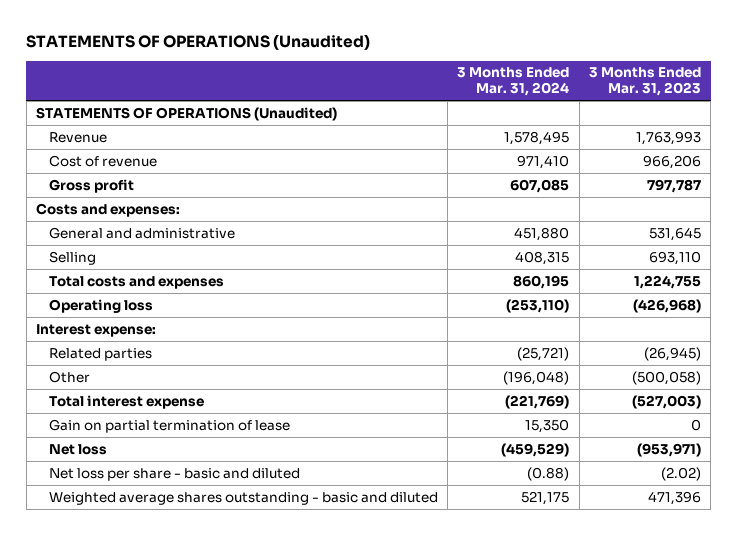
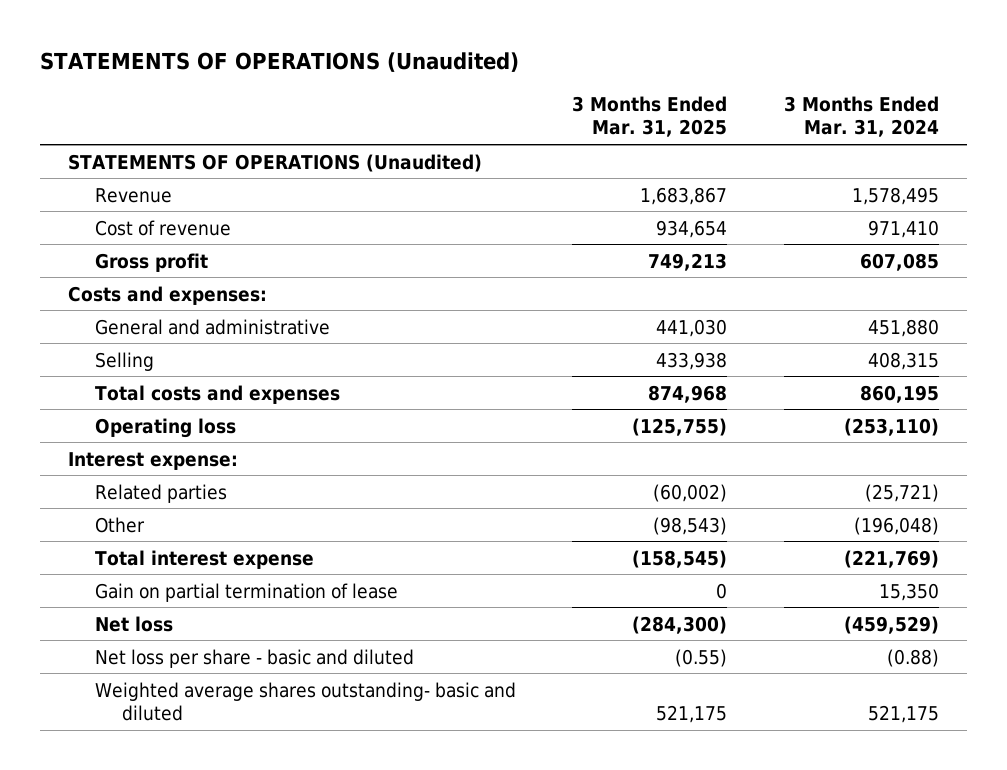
[589,67,702,97] 3 Months Ended Mar. 31, 2023 -> none
none -> [572,96,728,138] 3 Months Ended Mar. 31, 2025
[48,491,438,505] Weighted average shares outstanding - basic and diluted -> [95,681,517,721] Weighted average shares outstanding- basic and diluted

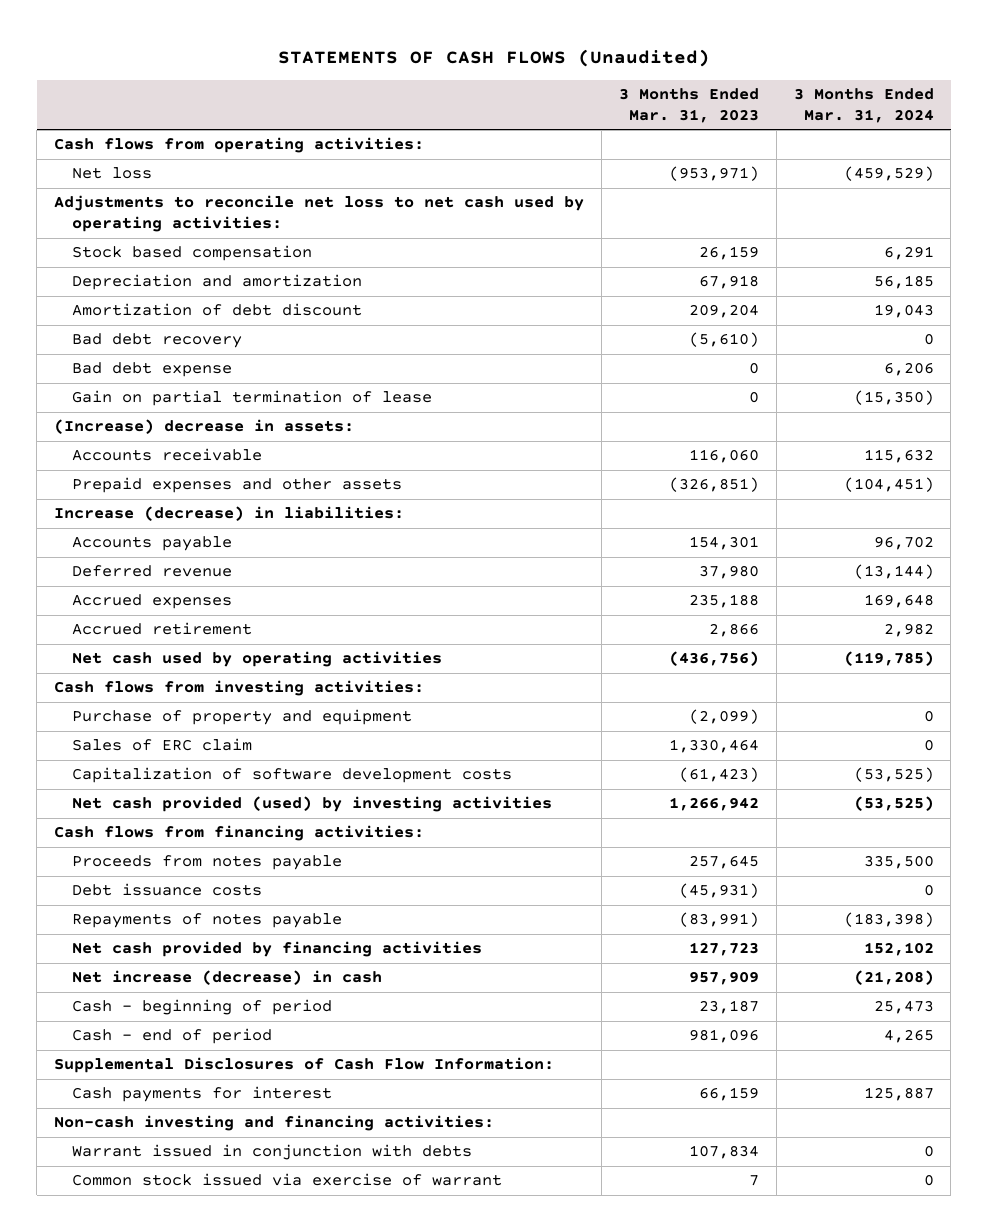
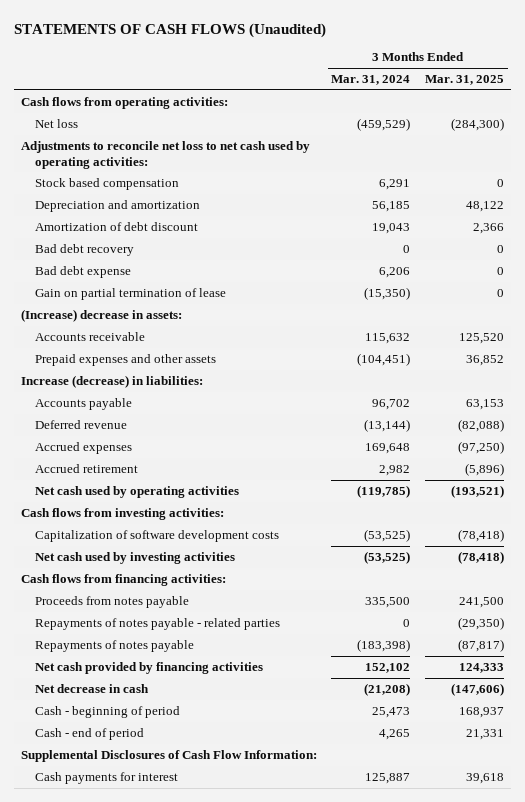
[618,88,759,123] 3 Months Ended Mar. 31, 2023 -> none
none -> [425,75,505,86] Mar. 31, 2025
[72,709,413,726] Purchase of property and equipment -> none
[72,738,253,752] Sales of ERC claim -> none
[72,796,553,813] Net cash provided (used) by investing activities -> [34,552,235,565] Net cash used by investing activities
[72,883,263,897] Debt issuance costs -> none
none -> [34,618,280,631] Repayments of notes payable - related parties
[72,970,383,986] Net increase (decrease) in cash -> [34,684,149,694] Net decrease in cash
[54,1115,495,1132] Non-cash investing and financing activities: -> none
[72,1144,473,1161] Warrant issued in conjunction with debts -> none
[72,1173,503,1187] Common stock issued via exercise of warrant -> none

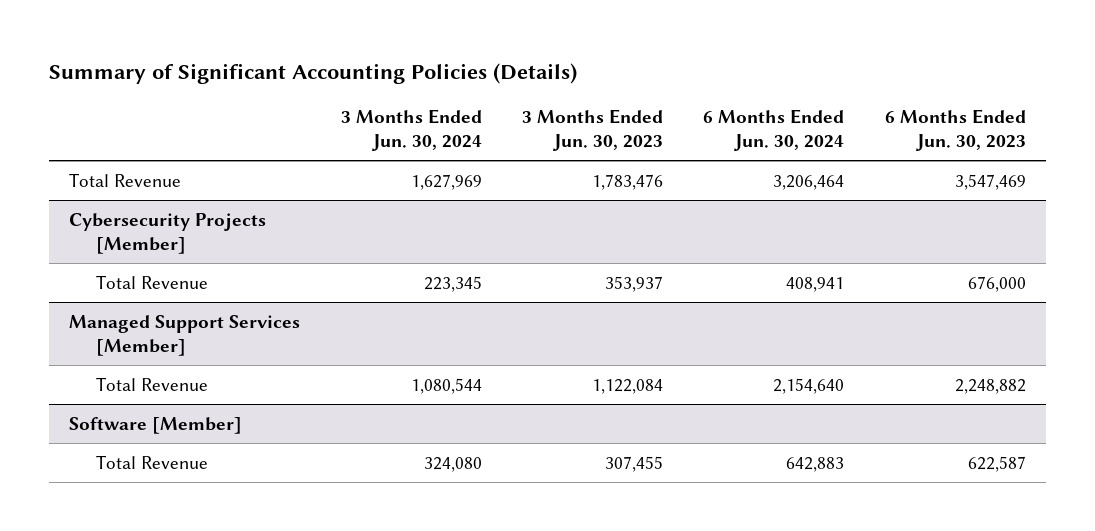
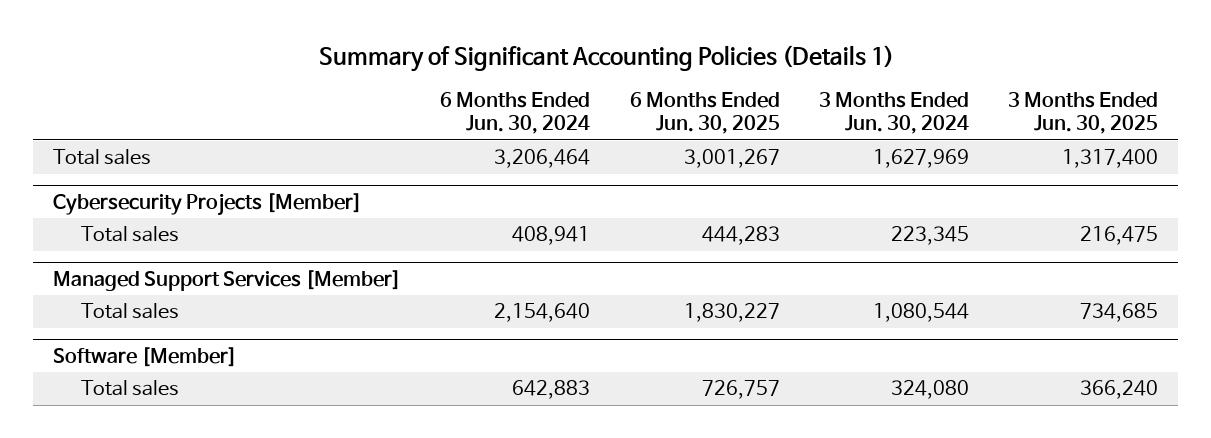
[49,62,578,84] Summary of Significant Accounting Policies (Details) -> [318,44,894,72] Summary of Significant Accounting Policies (Details 1)
[521,109,663,152] 3 Months Ended Jun. 30, 2023 -> none
[884,109,1026,152] 6 Months Ended Jun. 30, 2023 -> none
none -> [629,91,780,135] 6 Months Ended Jun. 30, 2025
none -> [1008,91,1159,135] 3 Months Ended Jun. 30, 2025
[69,172,182,187] Total Revenue -> [53,149,152,166] Total sales
[95,274,208,289] Total Revenue -> [80,226,179,243] Total sales
[95,376,208,391] Total Revenue -> [80,303,179,320] Total sales
[95,454,208,469] Total Revenue -> [80,380,179,397] Total sales

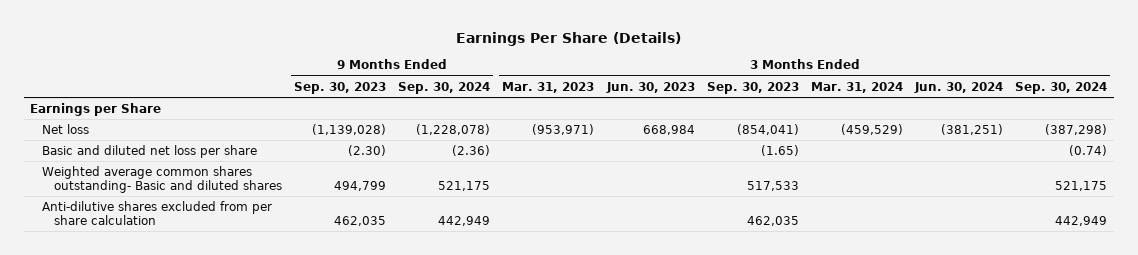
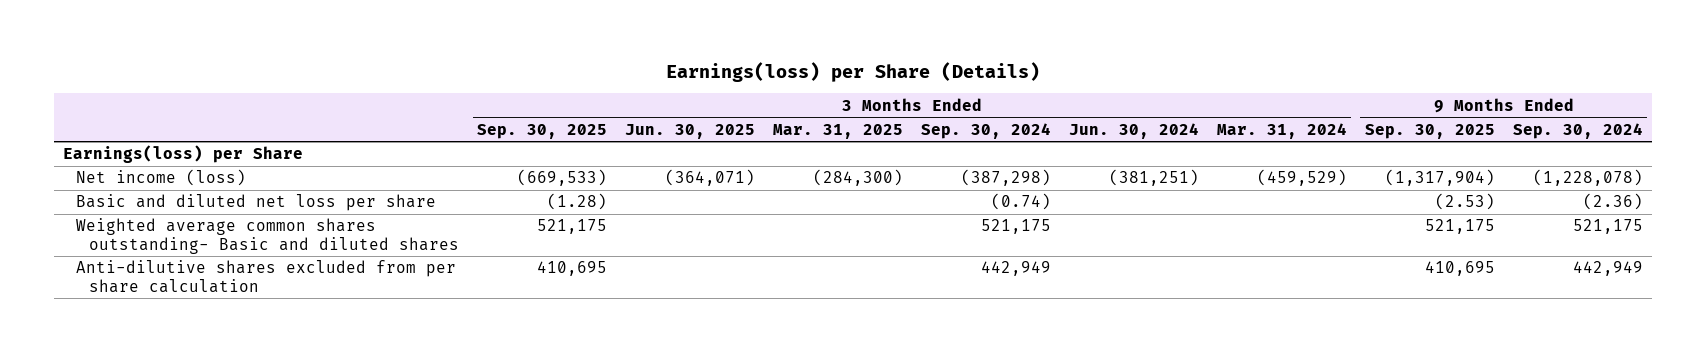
[455,31,681,46] Earnings Per Share (Details) -> [665,61,1040,82] Earnings(loss) per Share (Details)
[294,81,387,94] Sep. 30, 2023 -> none
[502,81,595,93] Mar. 31, 2023 -> none
[605,81,695,93] Jun. 30, 2023 -> none
[706,81,799,94] Sep. 30, 2023 -> none
none -> [477,123,608,139] Sep. 30, 2025
none -> [625,123,756,139] Jun. 30, 2025
none -> [773,123,904,139] Mar. 31, 2025
none -> [1364,123,1495,139] Sep. 30, 2025
[30,103,162,117] Earnings per Share -> [62,145,303,164] Earnings(loss) per Share
[42,124,90,135] Net loss -> [76,169,247,187] Net income (loss)

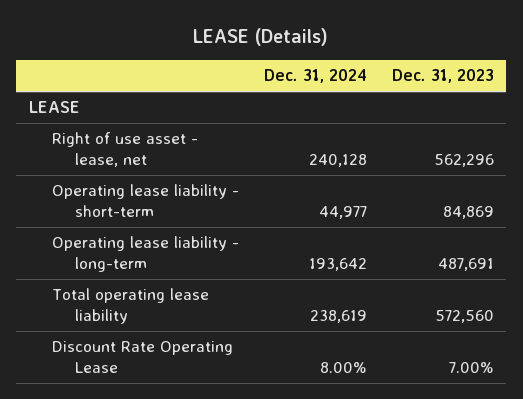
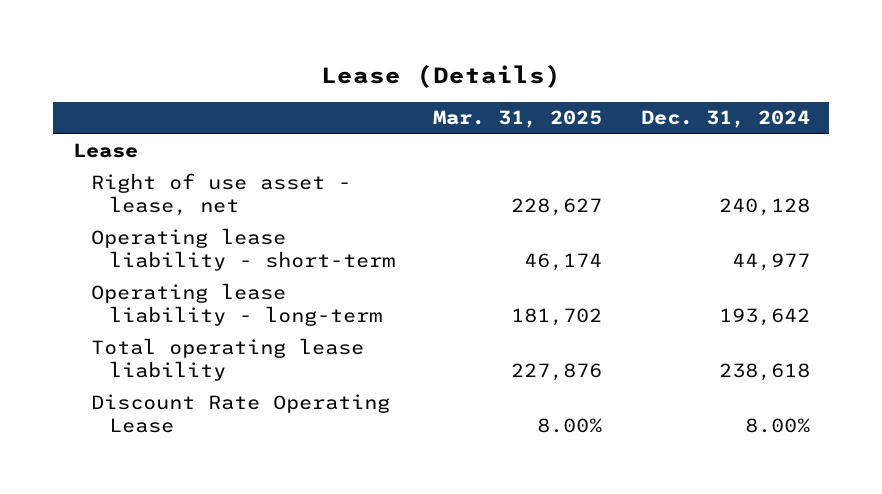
[193,28,329,47] LEASE (Details) -> [321,63,562,88] Lease (Details)
[391,69,494,84] Dec. 31, 2023 -> none
none -> [433,110,603,129] Mar. 31, 2025
[28,101,80,114] LEASE -> [72,142,138,158] Lease
[309,310,367,324] 238,619 -> [718,362,810,381] 238,618

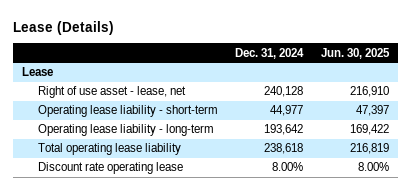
[433,110,603,129] Mar. 31, 2025 -> none
none -> [321,47,391,59] Jun. 30, 2025
[90,393,390,433] Discount Rate Operating Lease -> [37,162,183,175] Discount rate operating lease

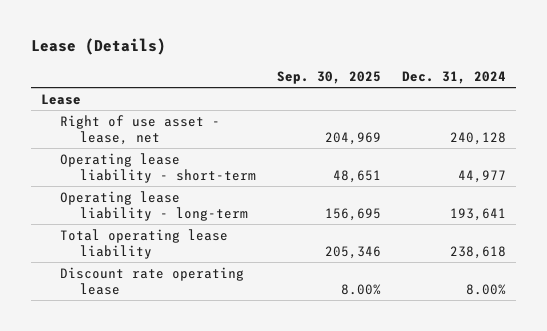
[321,47,391,59] Jun. 30, 2025 -> none
none -> [276,70,381,84] Sep. 30, 2025
[264,124,304,136] 193,642 -> [449,207,506,221] 193,641

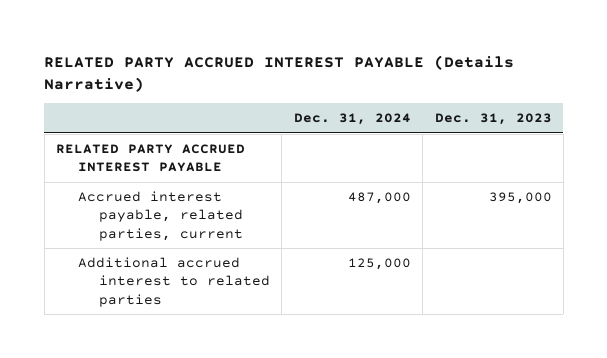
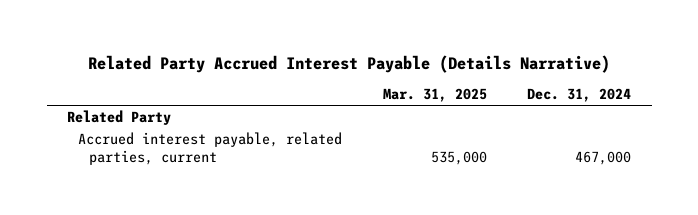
[44,54,515,92] RELATED PARTY ACCRUED INTEREST PAYABLE (Details Narrative) -> [88,55,611,74] Related Party Accrued Interest Payable (Details Narrative)
[434,113,552,126] Dec. 31, 2023 -> none
none -> [382,88,487,103] Mar. 31, 2025
[77,256,271,307] Additional accrued interest to related parties -> none
[55,143,245,173] RELATED PARTY ACCRUED INTEREST PAYABLE -> [66,109,171,125] Related Party
[347,191,411,204] 487,000 -> [575,150,632,165] 467,000

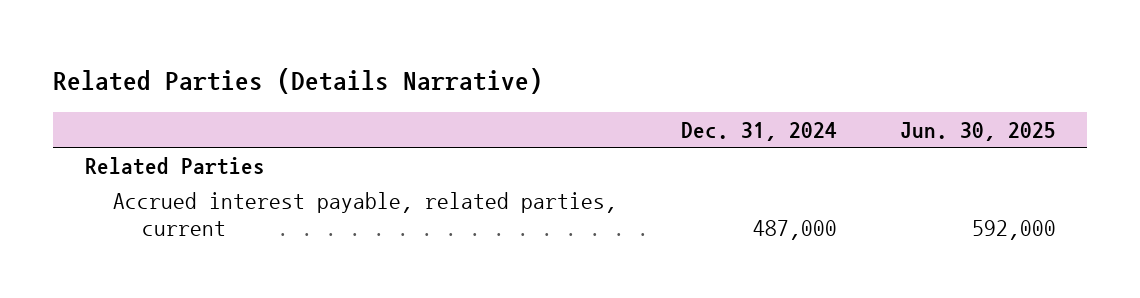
[88,55,611,74] Related Party Accrued Interest Payable (Details Narrative) -> [53,68,544,95] Related Parties (Details Narrative)
[382,88,487,103] Mar. 31, 2025 -> none
none -> [899,122,1056,142] Jun. 30, 2025
[66,109,171,125] Related Party -> [84,156,265,175] Related Parties
[575,150,632,165] 467,000 -> [752,219,837,240] 487,000

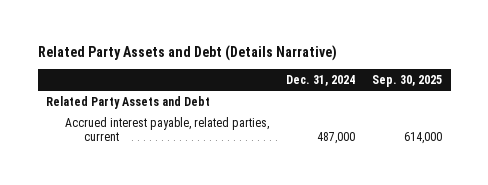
[53,68,544,95] Related Parties (Details Narrative) -> [37,44,337,61] Related Party Assets and Debt (Details Narrative)
[899,122,1056,142] Jun. 30, 2025 -> none
none -> [372,74,443,87] Sep. 30, 2025
[84,156,265,175] Related Parties -> [46,95,211,109] Related Party Assets and Debt

